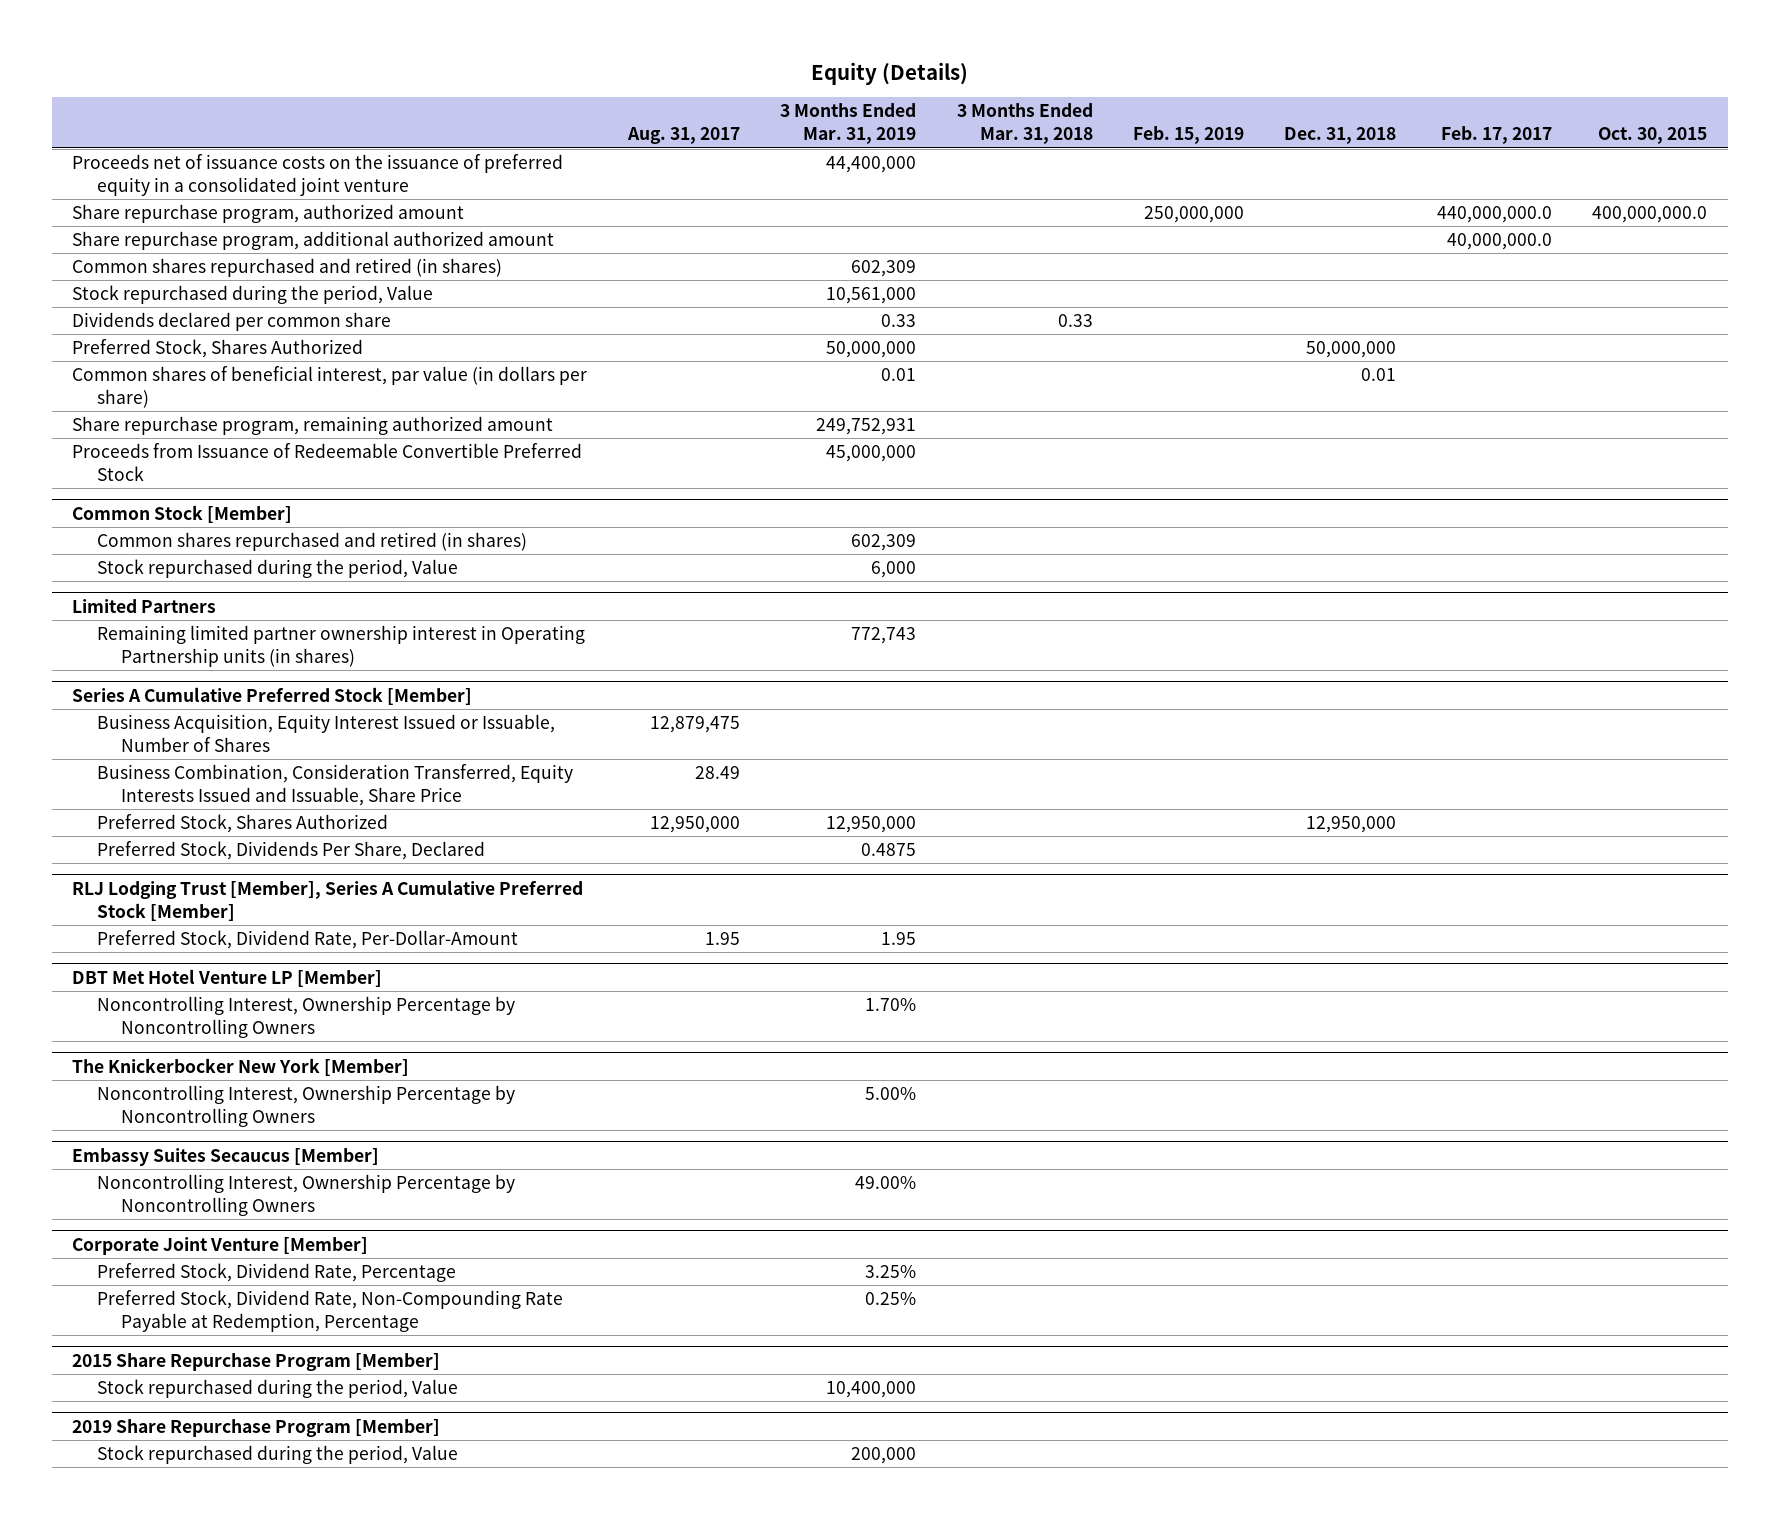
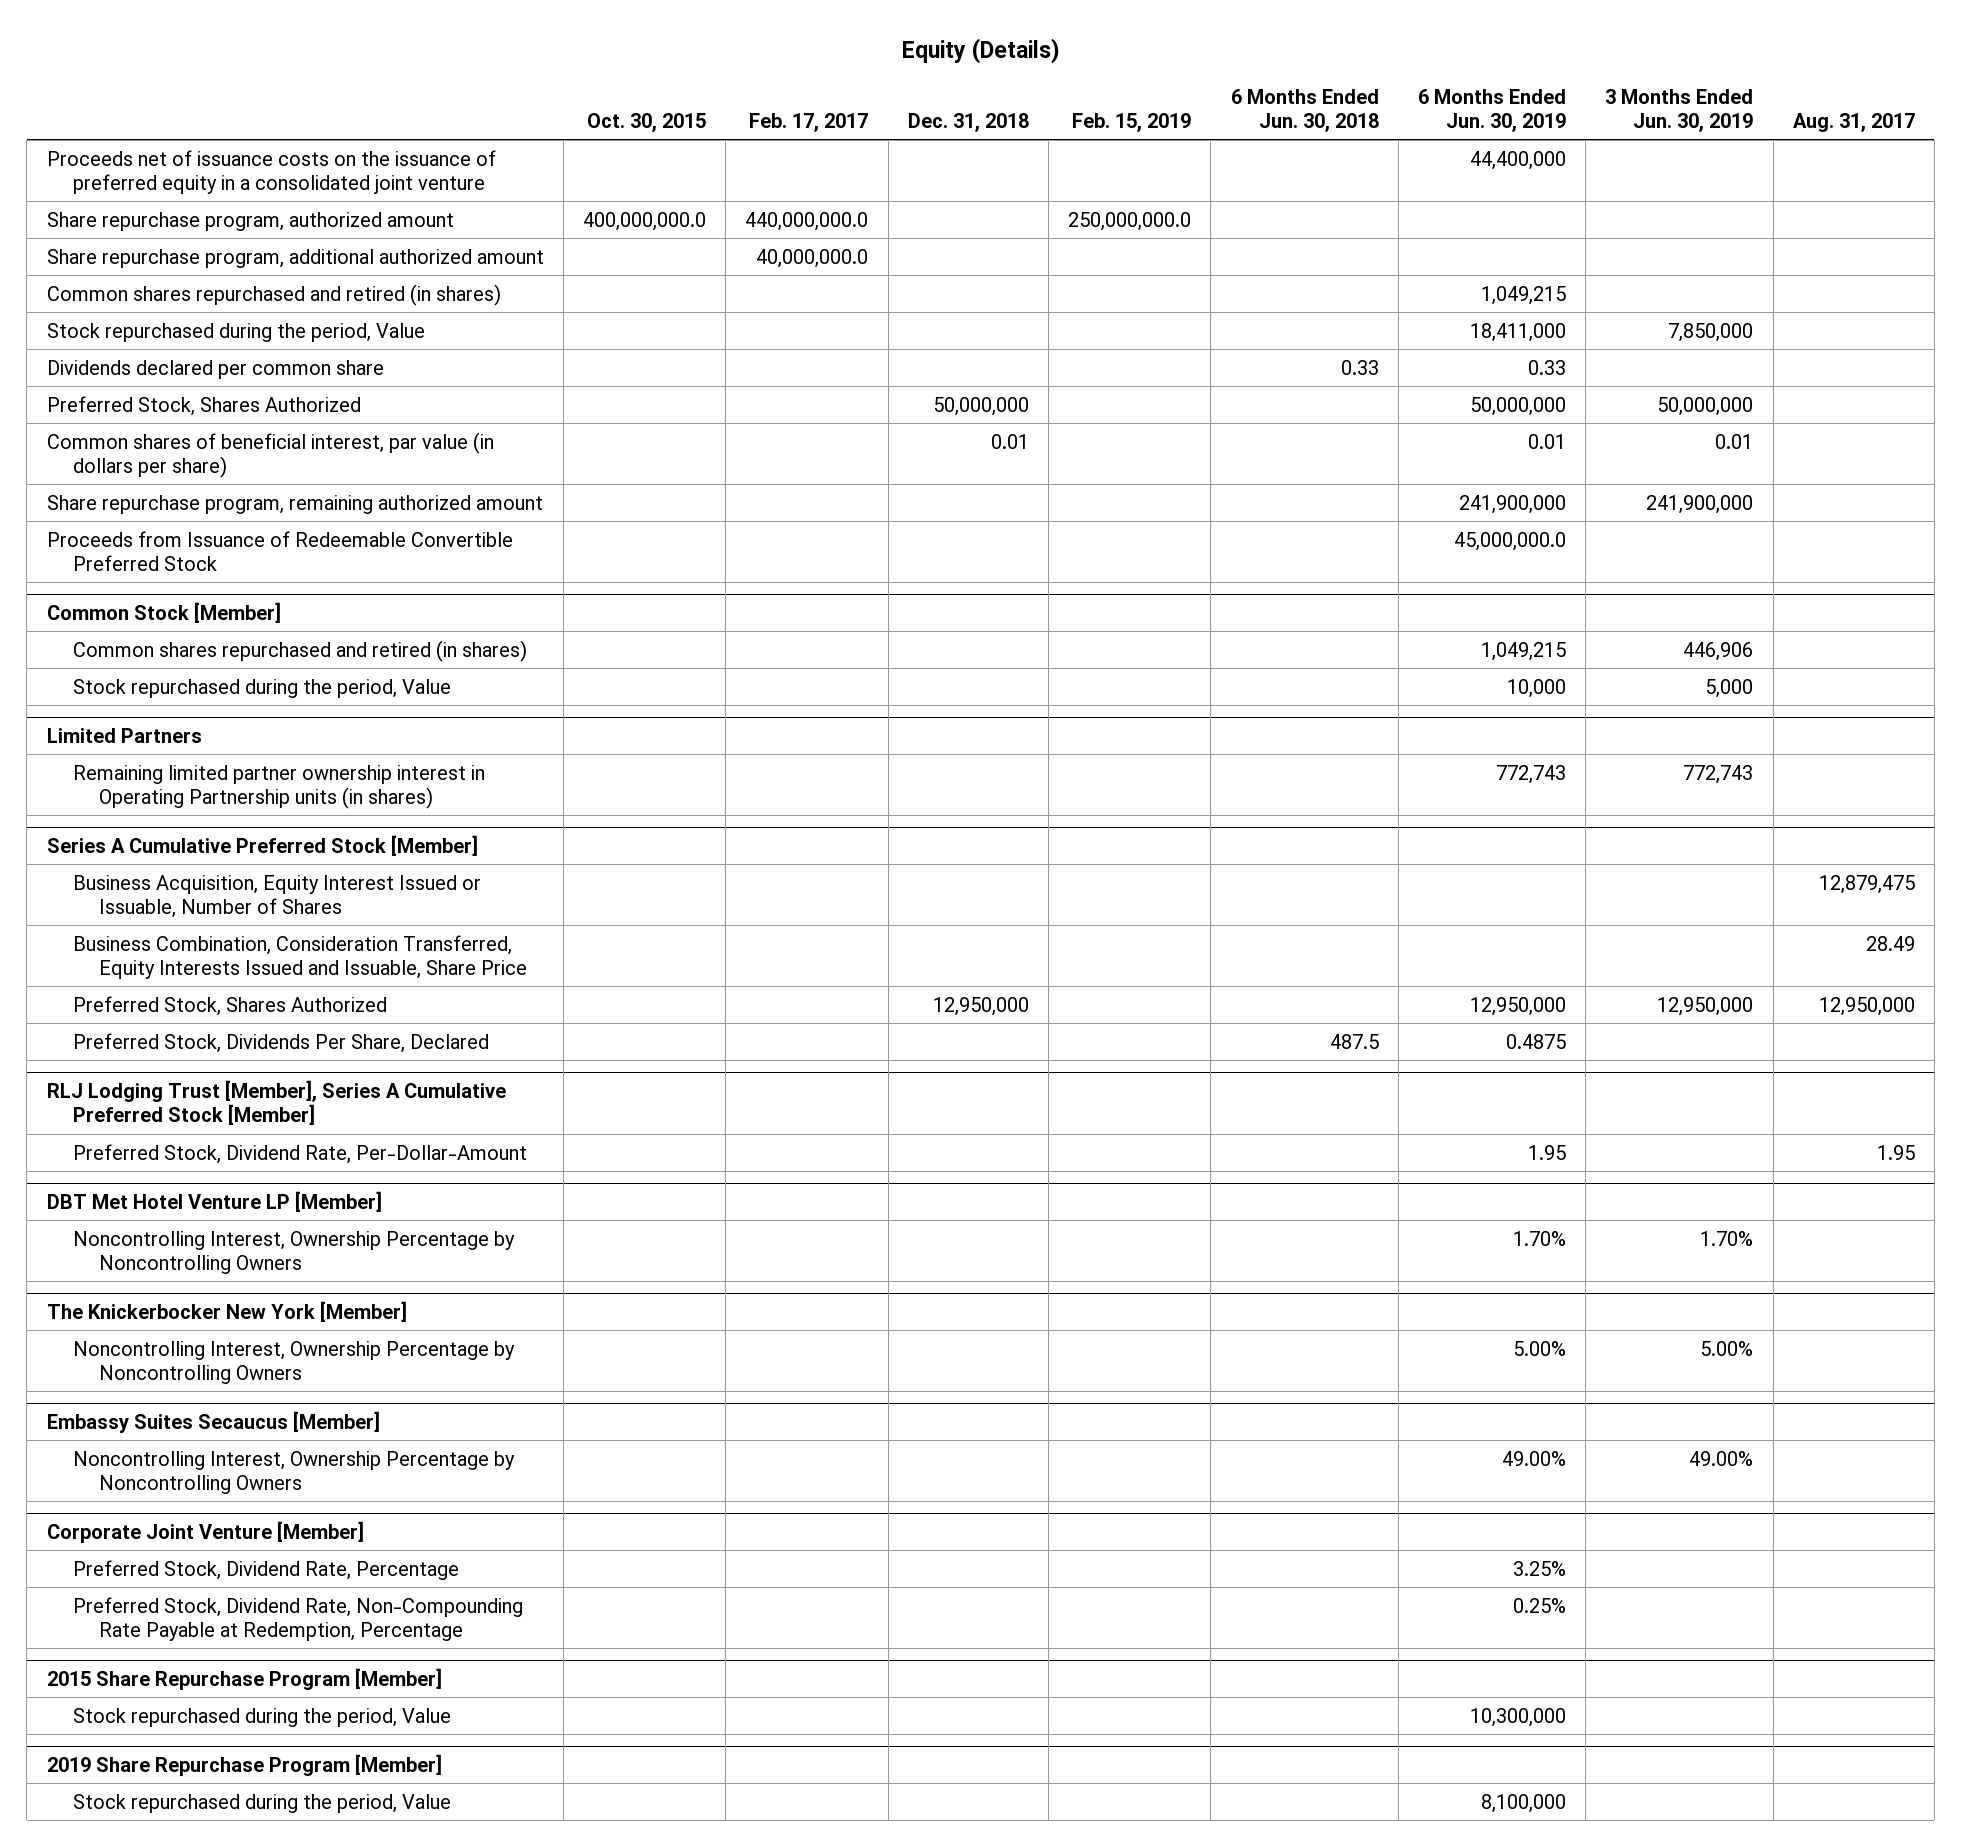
[780,103,917,145] 3 Months Ended Mar. 31, 2019 -> none
[956,103,1093,145] 3 Months Ended Mar. 31, 2018 -> none
none -> [1230,88,1379,132] 6 Months Ended Jun. 30, 2018
none -> [1417,88,1566,132] 6 Months Ended Jun. 30, 2019
none -> [1605,88,1754,132] 3 Months Ended Jun. 30, 2019
[1144,206,1245,224] 250,000,000 -> [1068,211,1192,231] 250,000,000.0

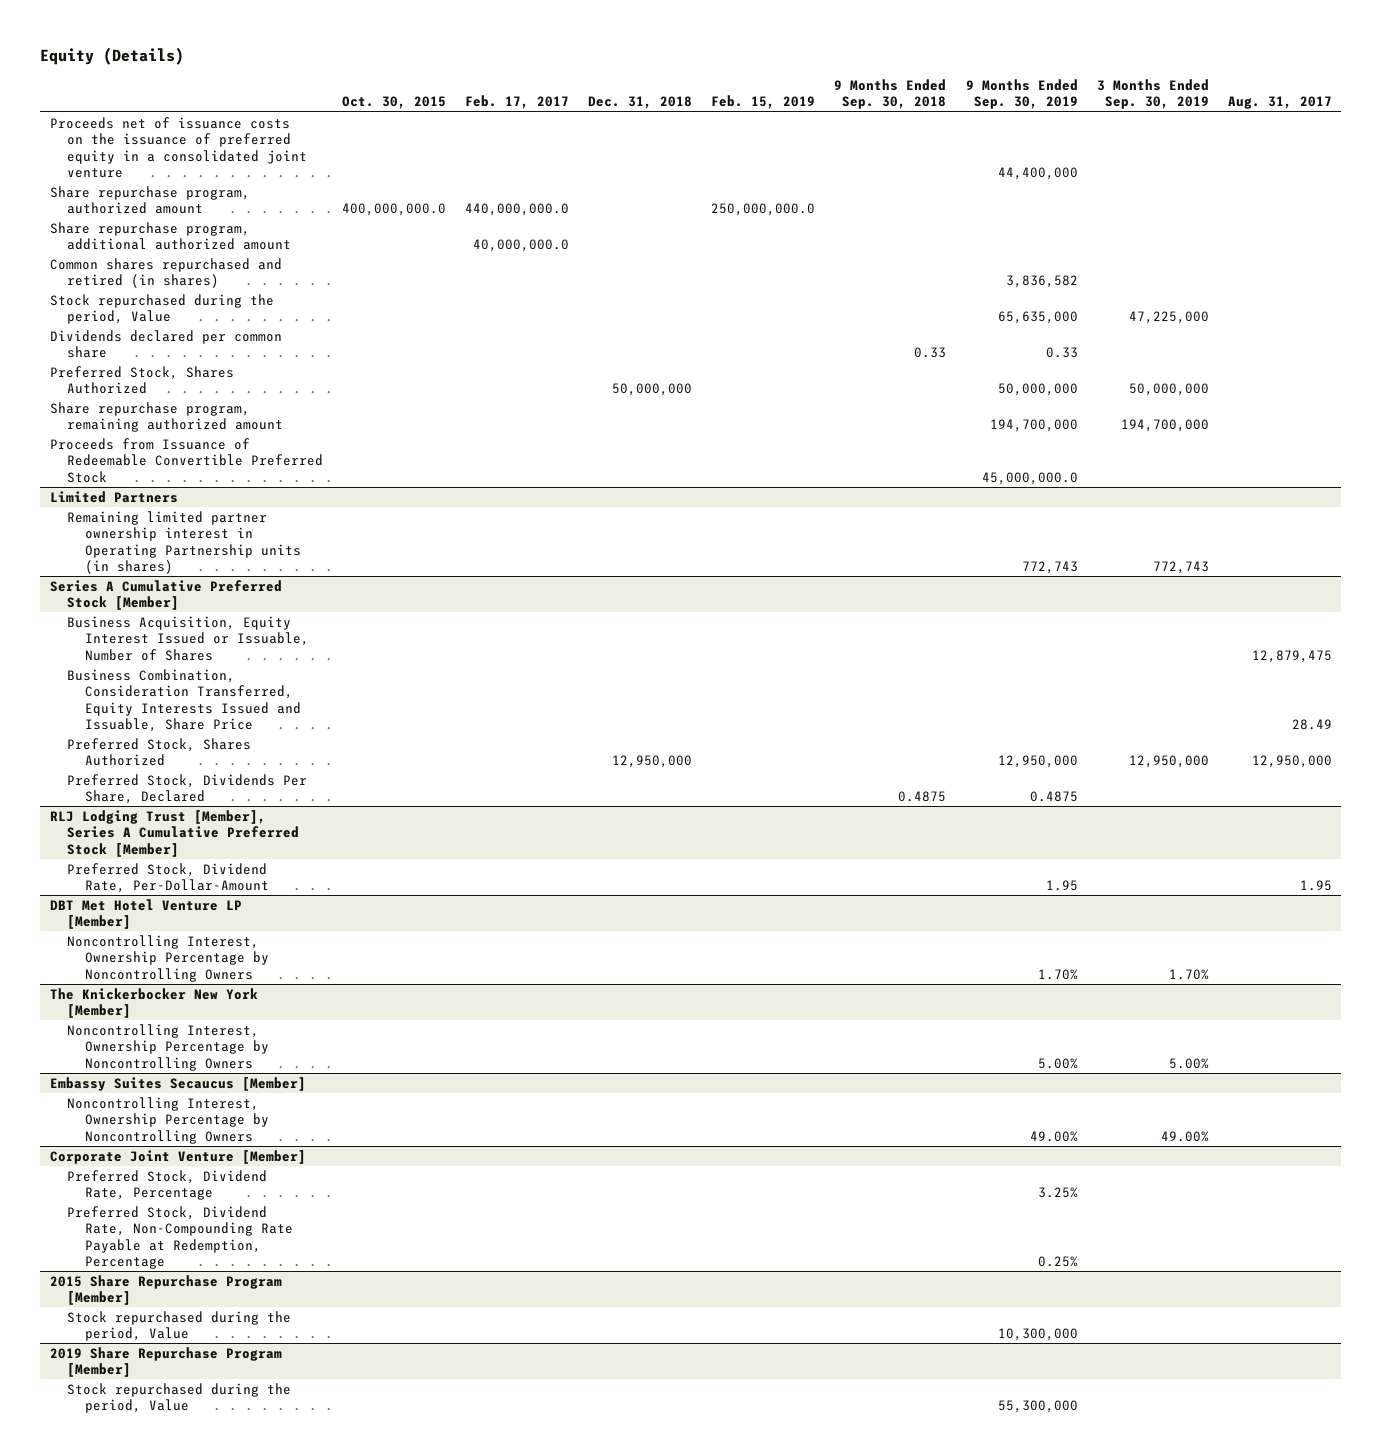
[1230,88,1379,132] 6 Months Ended Jun. 30, 2018 -> none
[1417,88,1566,132] 6 Months Ended Jun. 30, 2019 -> none
[1605,88,1754,132] 3 Months Ended Jun. 30, 2019 -> none
none -> [834,79,947,110] 9 Months Ended Sep. 30, 2018
none -> [965,79,1078,110] 9 Months Ended Sep. 30, 2019
none -> [1096,79,1209,110] 3 Months Ended Sep. 30, 2019
[46,431,494,478] Common shares of beneficial interest, par value (in dollars per share) -> none
[46,601,281,623] Common Stock [Member] -> none
[72,639,527,662] Common shares repurchased and retired (in shares) -> none
[72,678,451,698] Stock repurchased during the period, Value -> none

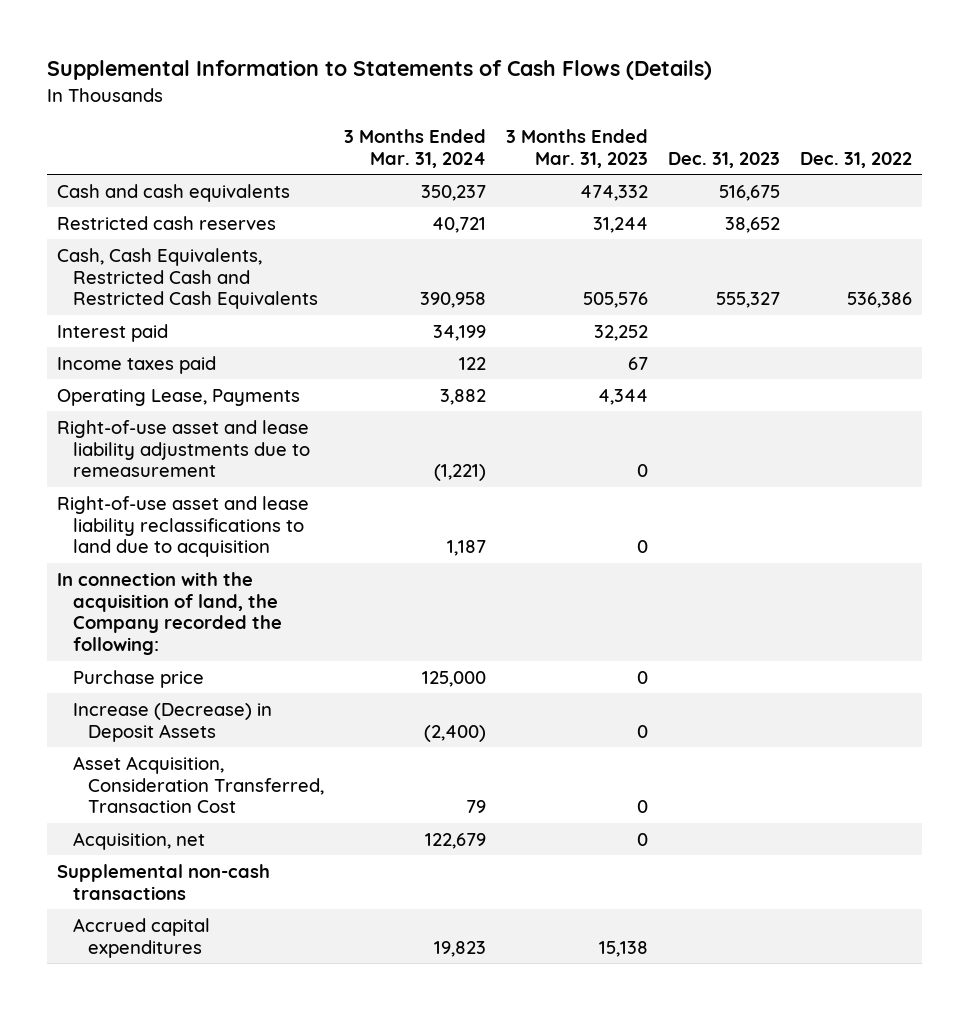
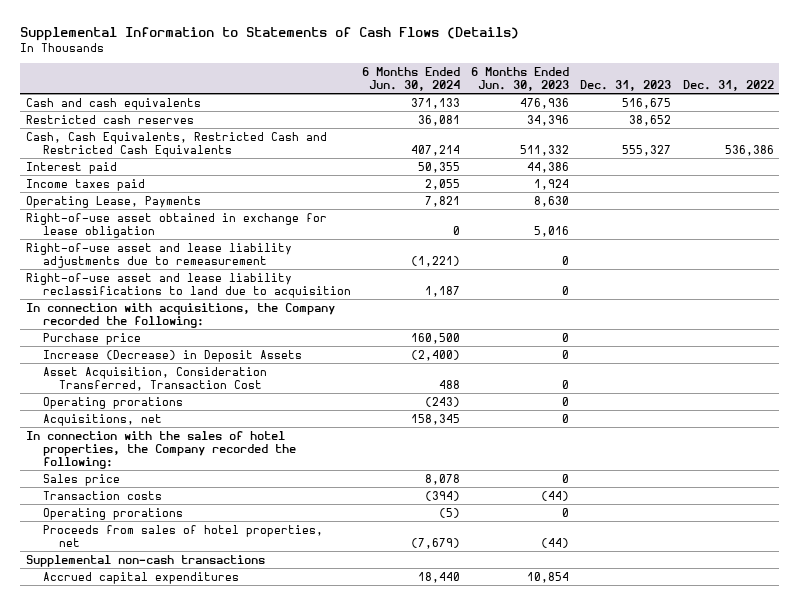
[344,128,487,168] 3 Months Ended Mar. 31, 2024 -> none
[506,128,649,168] 3 Months Ended Mar. 31, 2023 -> none
none -> [361,66,460,91] 6 Months Ended Jun. 30, 2024
none -> [471,66,570,91] 6 Months Ended Jun. 30, 2023
none -> [26,212,328,238] Right-of-use asset obtained in exchange for lease obligation
[57,571,282,656] In connection with the acquisition of land, the Company recorded the following: -> [26,302,336,328] In connection with acquisitions, the Company recorded the following:
none -> [42,396,183,409] Operating prorations
[72,831,205,850] Acquisition, net -> [42,413,162,426] Acquisitions, net
none -> [26,430,296,469] In connection with the sales of hotel properties, the Company recorded the following:
none -> [42,473,120,486] Sales price
none -> [42,490,162,500] Transaction costs
none -> [42,507,183,520] Operating prorations
none -> [42,524,323,547] Proceeds from sales of hotel properties, net

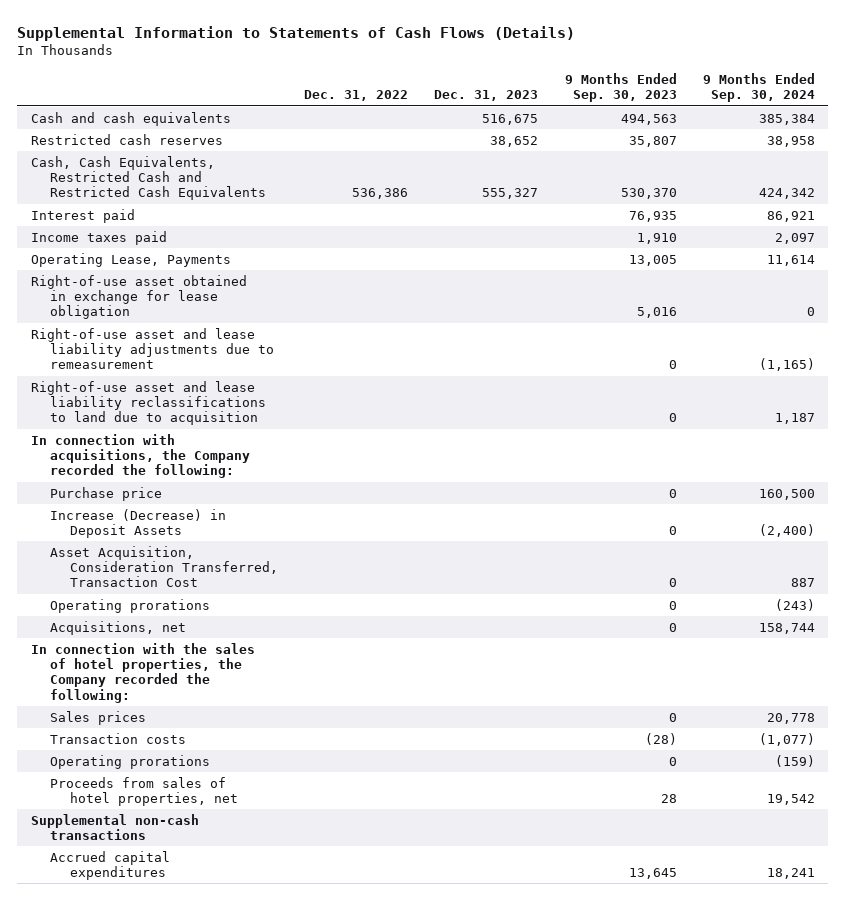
[361,66,460,91] 6 Months Ended Jun. 30, 2024 -> none
[471,66,570,91] 6 Months Ended Jun. 30, 2023 -> none
none -> [564,73,677,103] 9 Months Ended Sep. 30, 2023
none -> [702,73,815,103] 9 Months Ended Sep. 30, 2024
[42,473,120,486] Sales price -> [50,710,147,725] Sales prices

